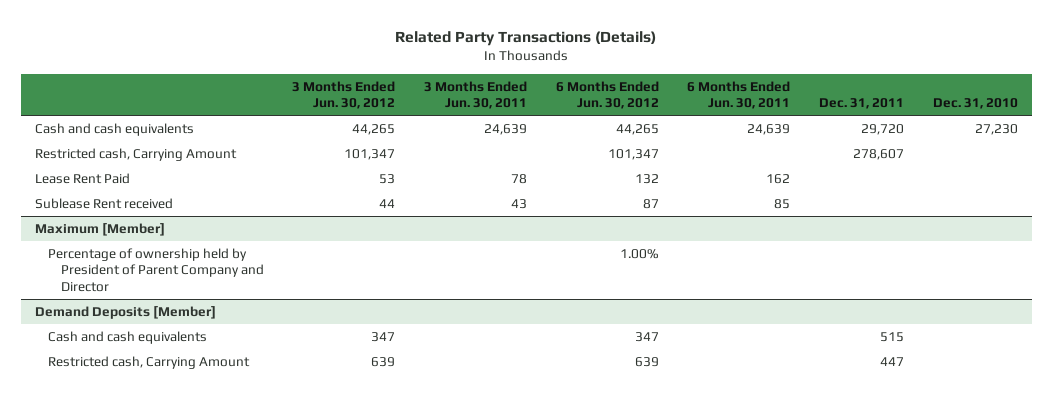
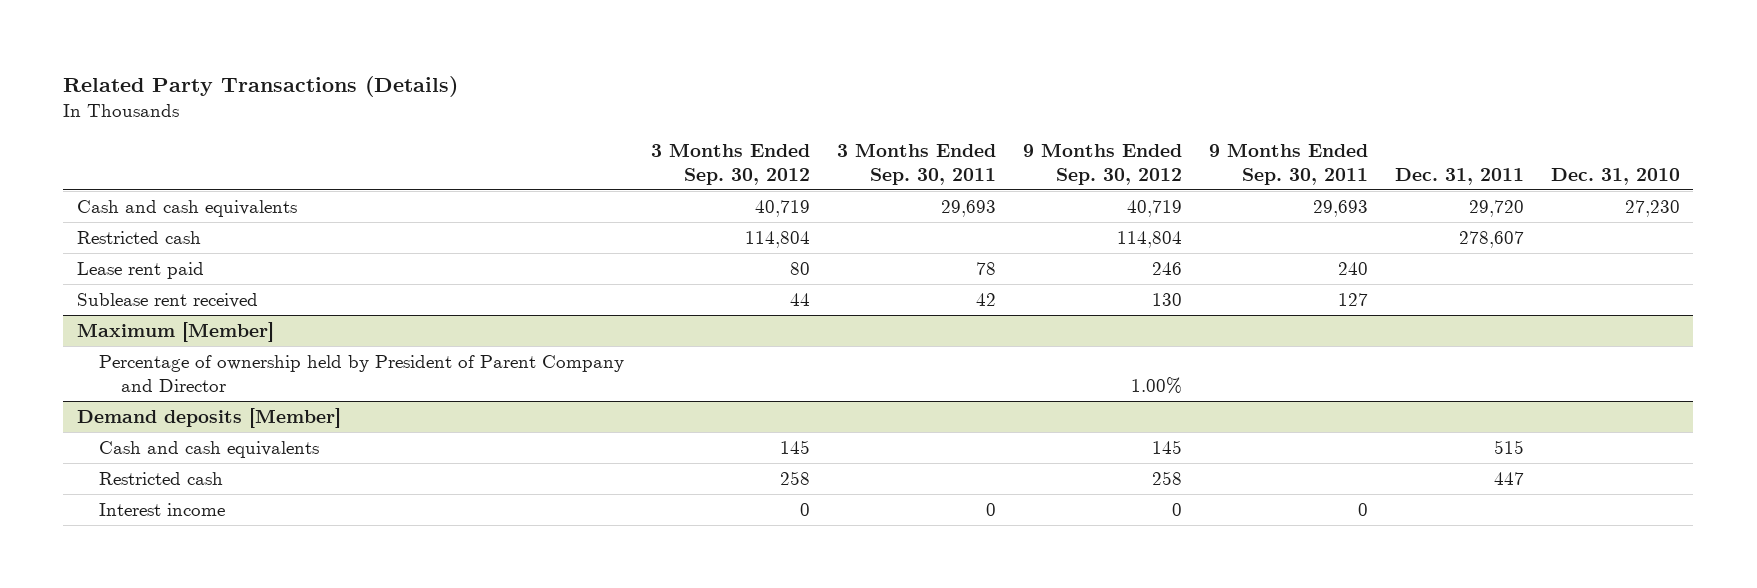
[292,80,396,110] 3 Months Ended Jun. 30, 2012 -> none
[424,80,528,110] 3 Months Ended Jun. 30, 2011 -> none
[555,80,659,110] 6 Months Ended Jun. 30, 2012 -> none
[687,80,791,110] 6 Months Ended Jun. 30, 2011 -> none
none -> [651,143,811,185] 3 Months Ended Sep. 30, 2012
none -> [836,143,996,185] 3 Months Ended Sep. 30, 2011
none -> [1022,143,1182,185] 9 Months Ended Sep. 30, 2012
none -> [1208,143,1368,185] 9 Months Ended Sep. 30, 2011
[35,148,238,162] Restricted cash, Carrying Amount -> [76,231,201,245] Restricted cash
[35,173,131,185] Lease Rent Paid -> [76,262,204,280] Lease rent paid
[35,198,174,210] Sublease Rent received -> [76,293,258,309] Sublease rent received
[35,306,217,320] Demand Deposits [Member] -> [76,408,341,429] Demand deposits [Member]
[48,356,251,370] Restricted cash, Carrying Amount -> [99,472,224,486] Restricted cash
none -> [99,503,226,517] Interest income

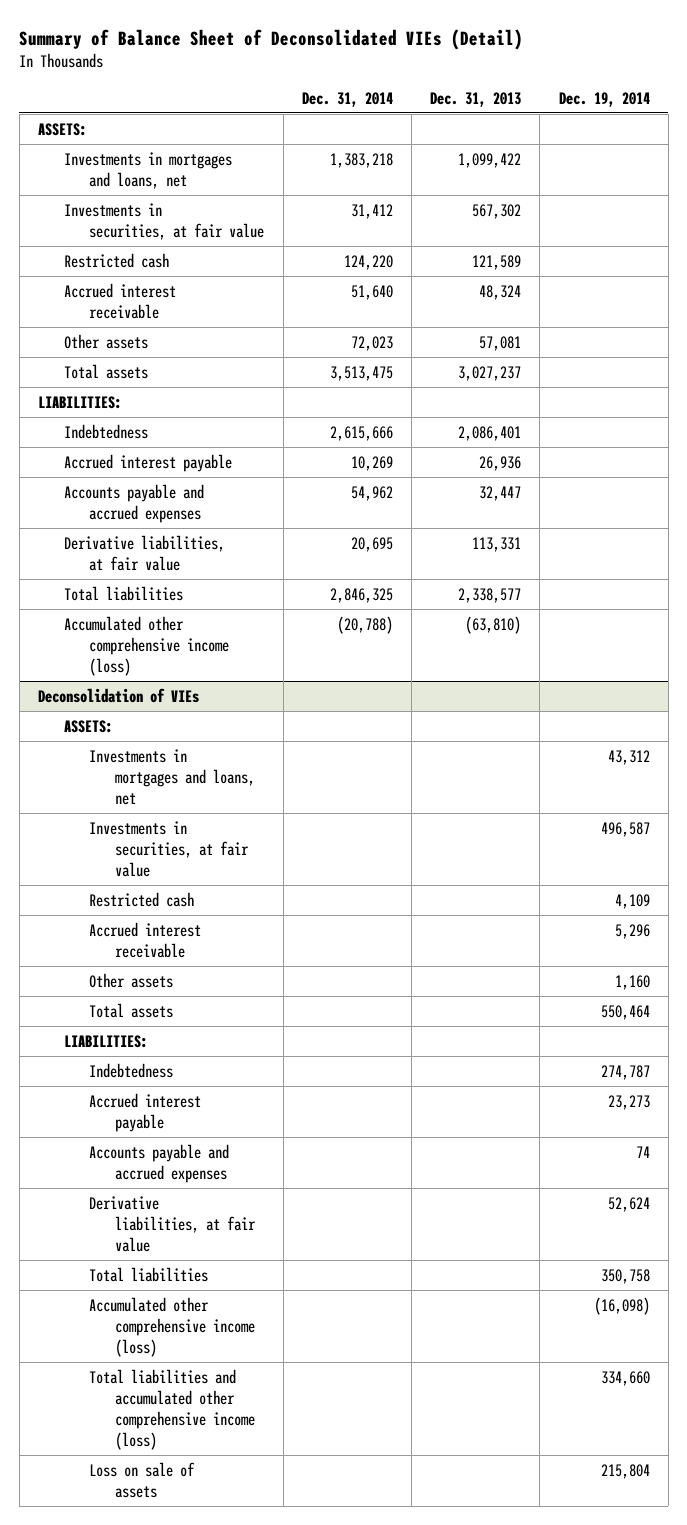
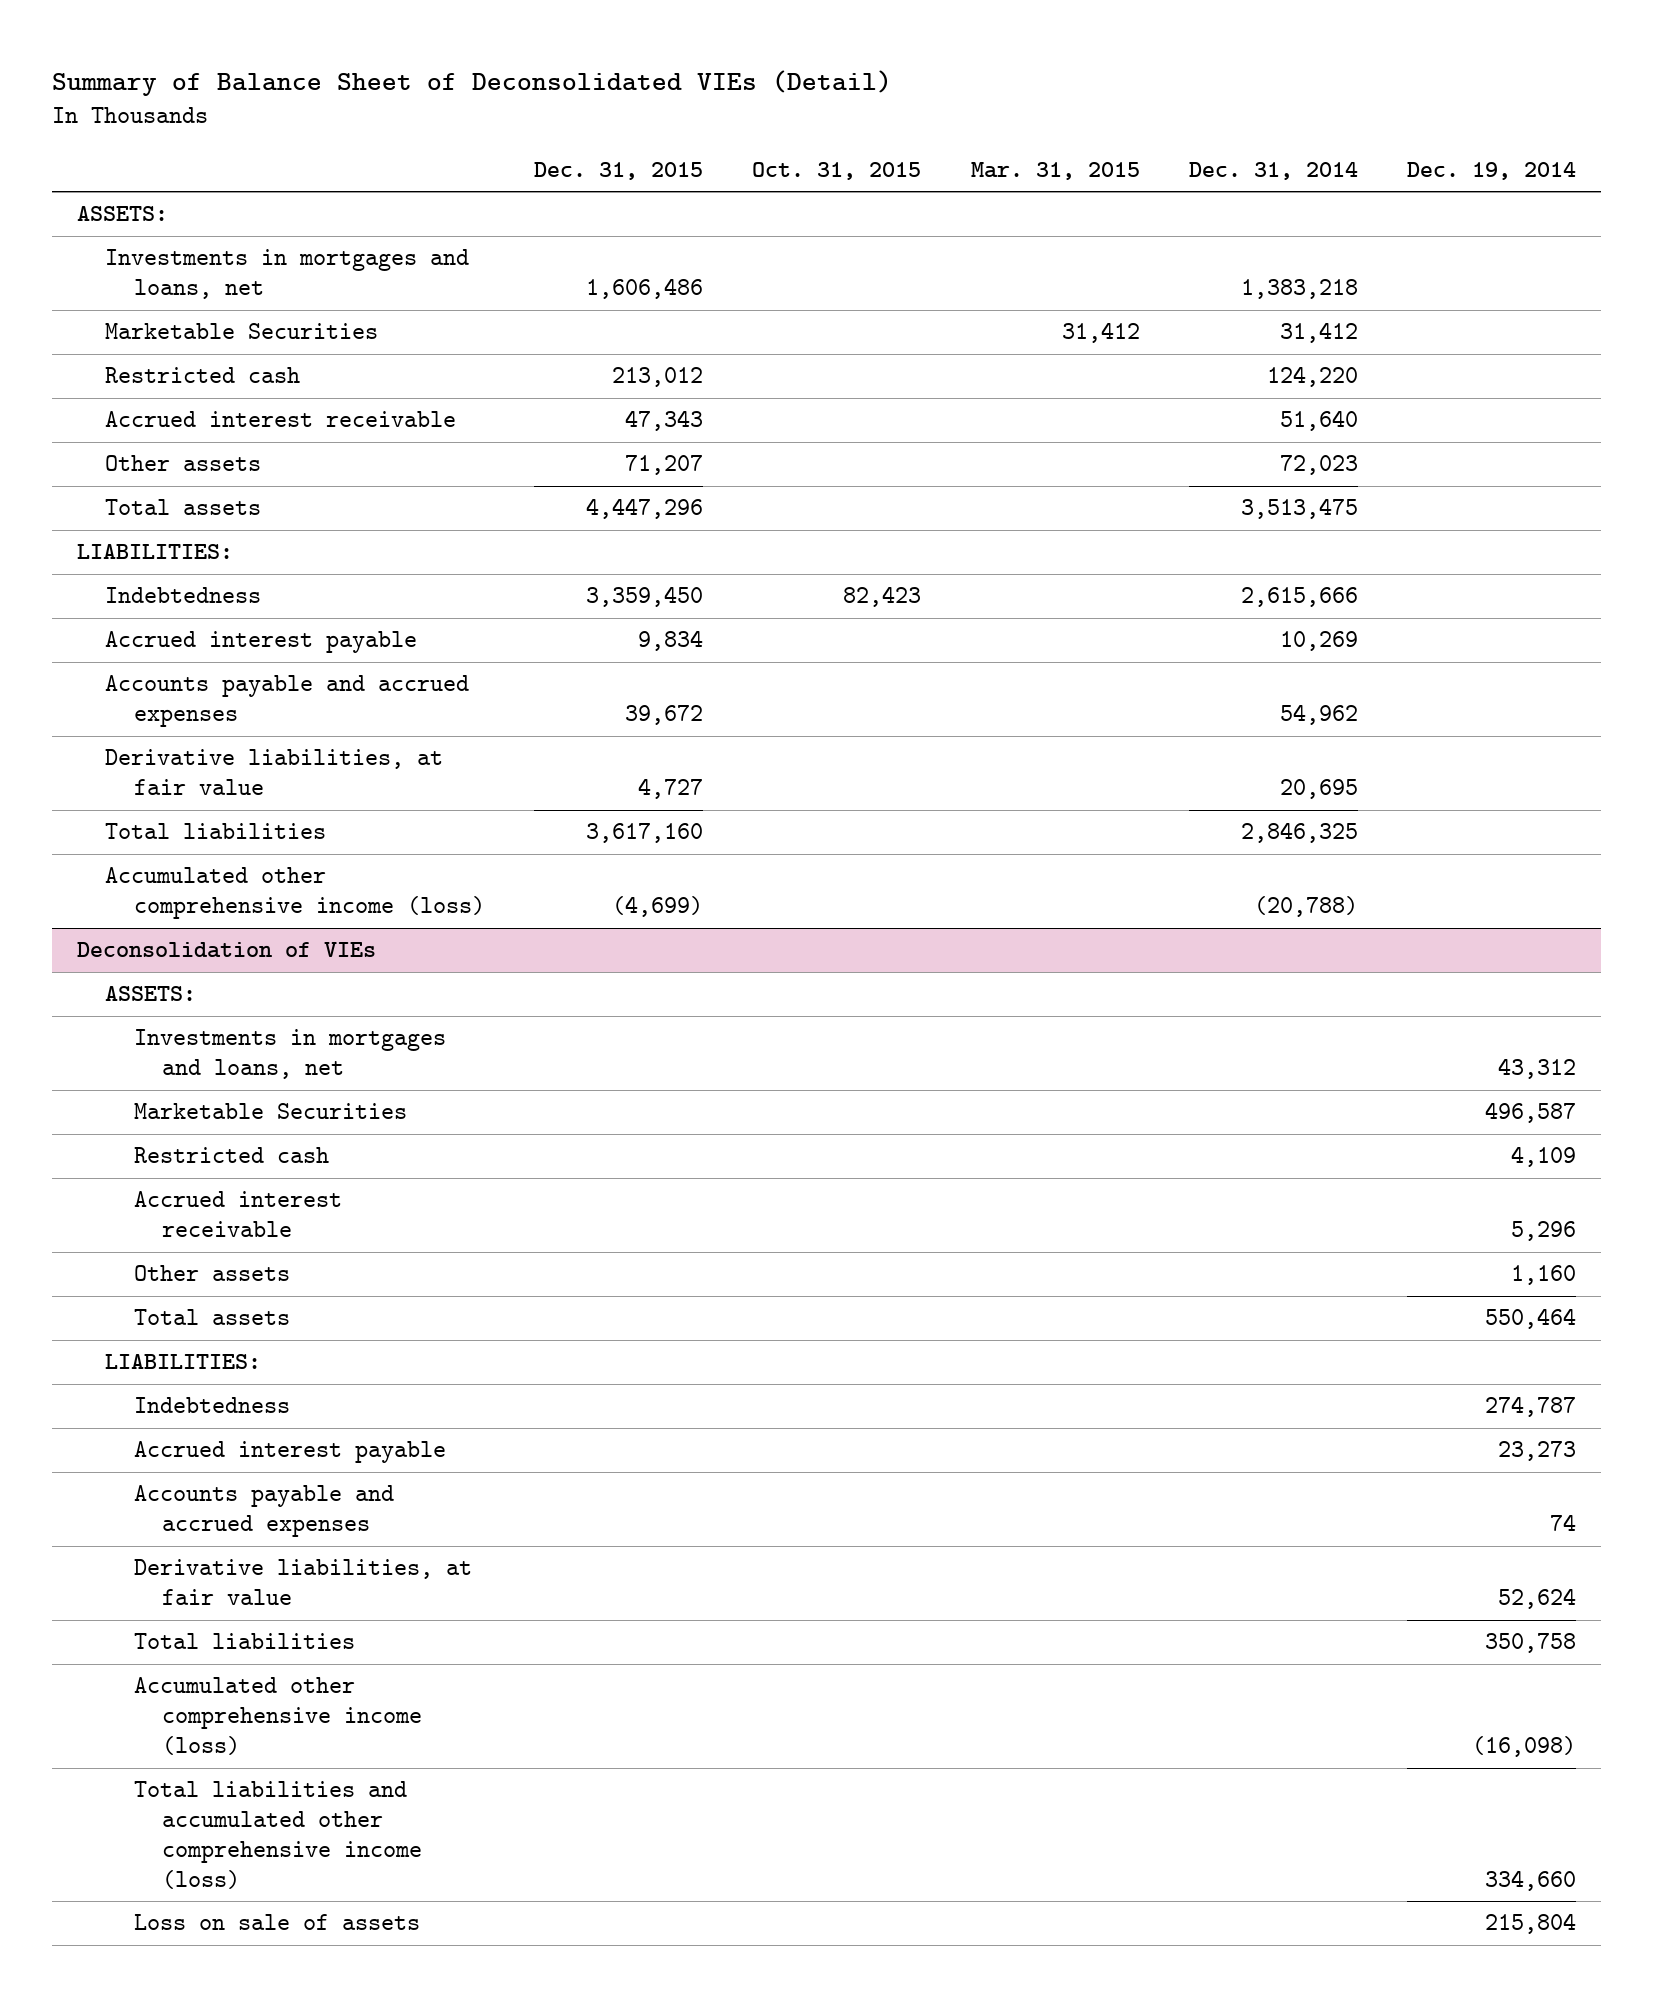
[430,91,522,107] Dec. 31, 2013 -> none
none -> [534,161,704,180] Dec. 31, 2015
none -> [752,161,922,180] Oct. 31, 2015
none -> [970,161,1140,180] Mar. 31, 2015
[63,202,265,240] Investments in securities, at fair value -> [105,323,379,340] Marketable Securities
[89,820,250,877] Investments in securities, at fair value -> [133,1103,407,1120] Marketable Securities

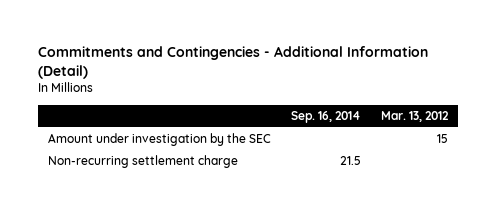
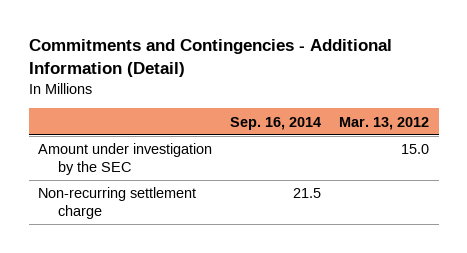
[437,134,449,144] 15 -> [401,144,430,155] 15.0

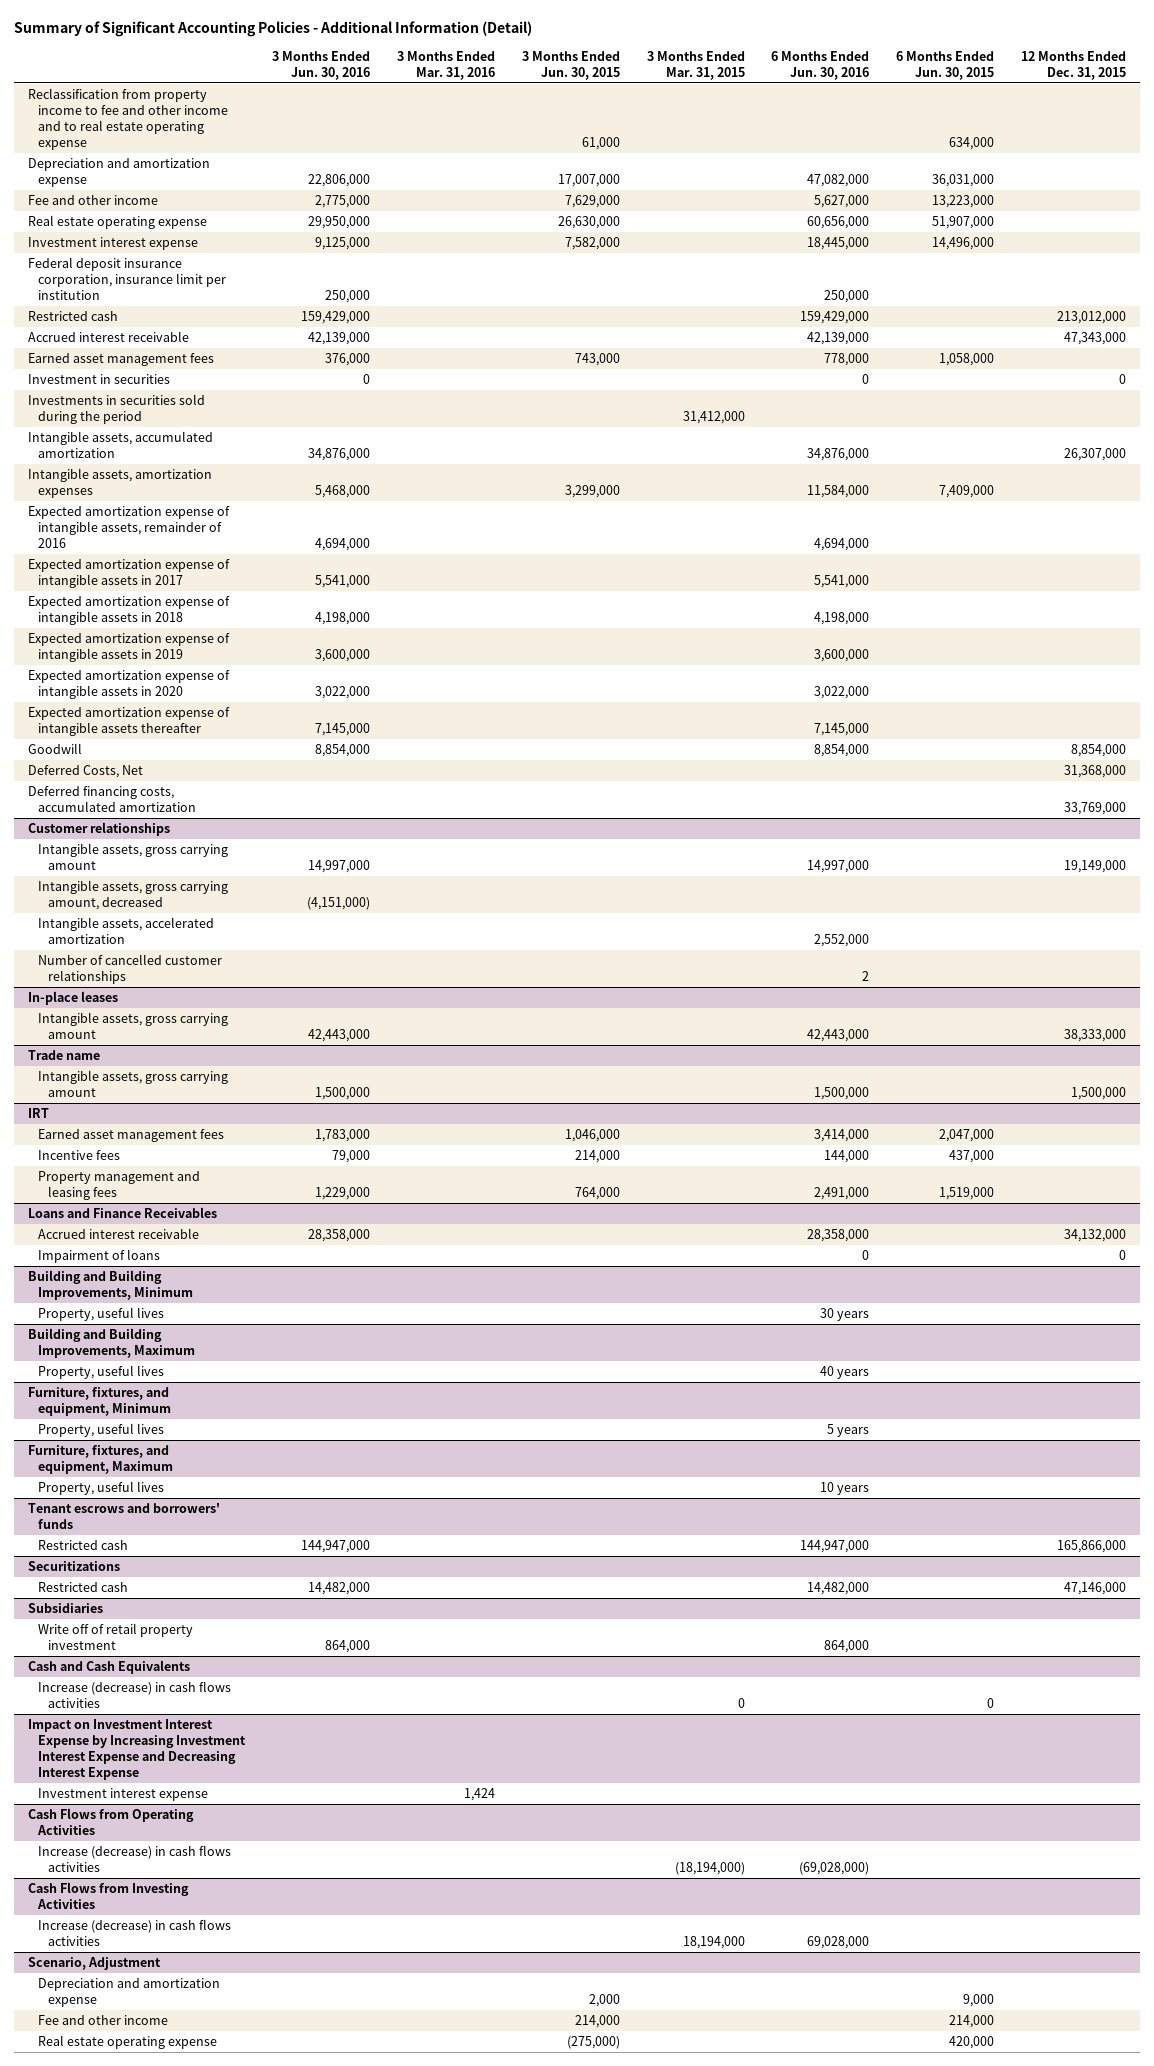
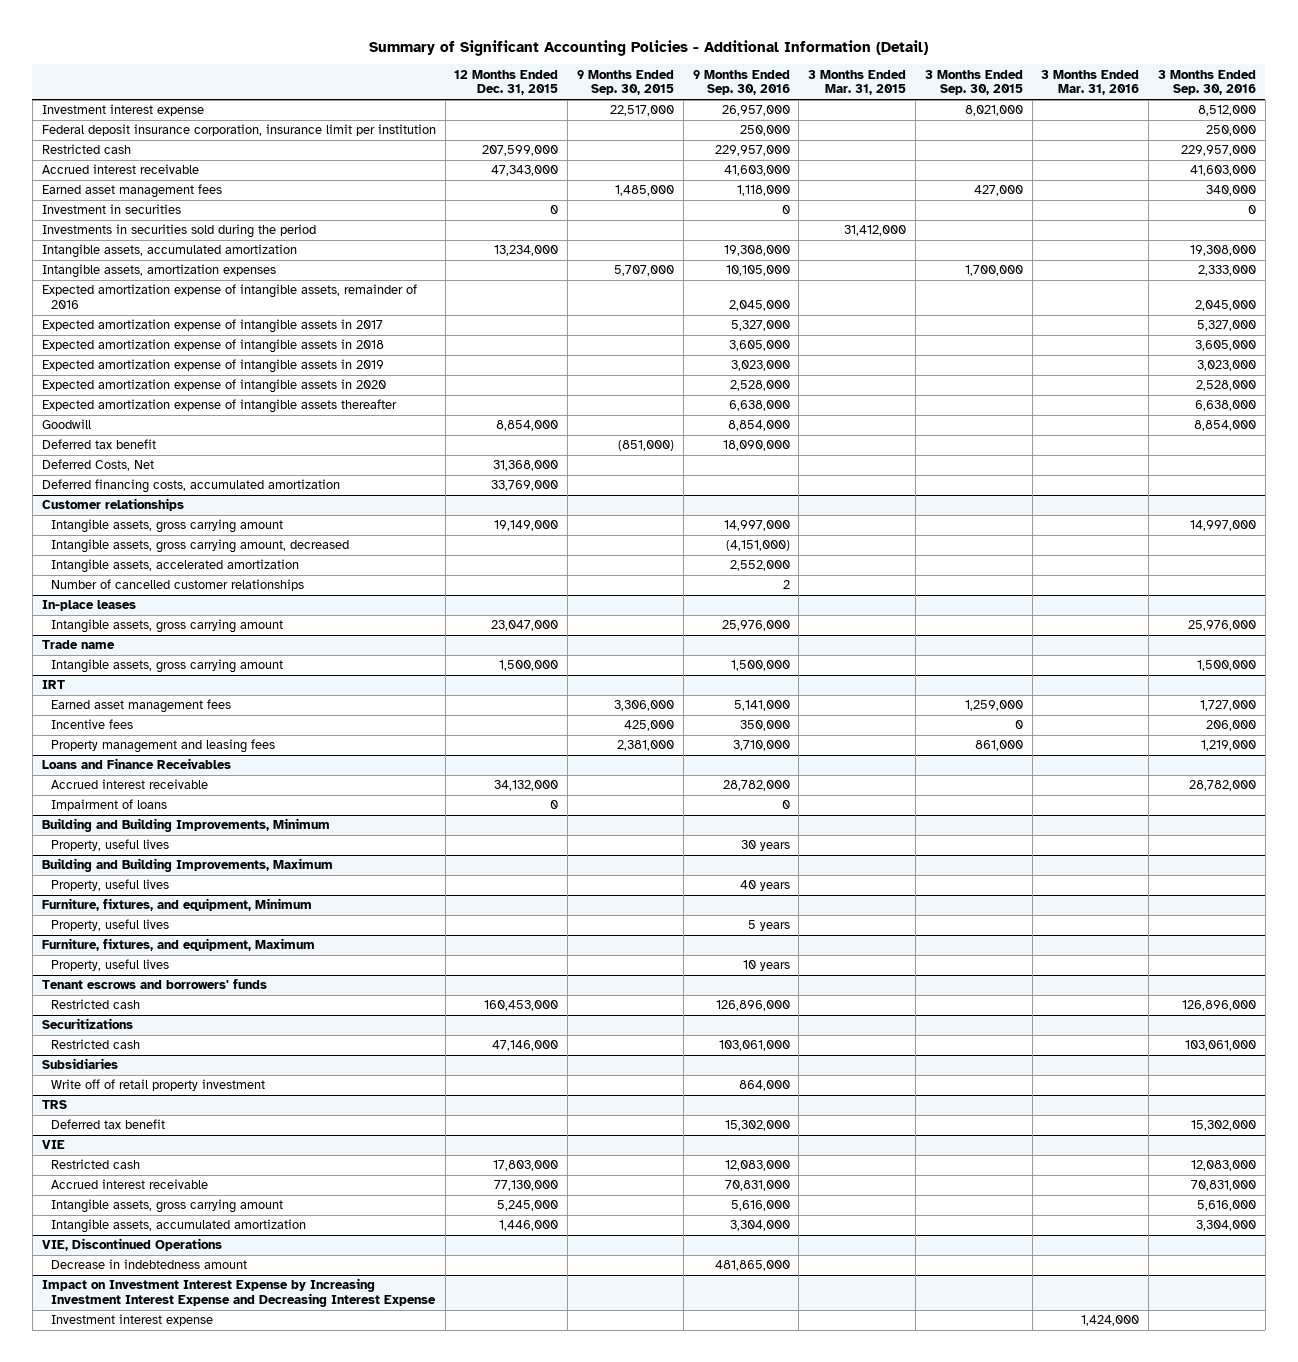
[271,50,370,80] 3 Months Ended Jun. 30, 2016 -> none
[521,50,620,80] 3 Months Ended Jun. 30, 2015 -> none
[771,50,870,80] 6 Months Ended Jun. 30, 2016 -> none
[896,50,995,80] 6 Months Ended Jun. 30, 2015 -> none
none -> [576,69,674,96] 9 Months Ended Sep. 30, 2015
none -> [692,69,790,96] 9 Months Ended Sep. 30, 2016
none -> [924,69,1023,96] 3 Months Ended Sep. 30, 2015
none -> [1158,69,1257,96] 3 Months Ended Sep. 30, 2016
[27,88,228,151] Reclassification from property income to fee and other income and to real estate operating expense -> none
[27,158,210,188] Depreciation and amortization expense -> none
[27,195,158,206] Fee and other income -> none
[27,215,207,230] Real estate operating expense -> none
[1057,311,1127,325] 213,012,000 -> [482,145,559,157] 207,599,000
[1064,448,1127,462] 26,307,000 -> [494,245,559,257] 13,234,000
none -> [41,439,156,450] Deferred tax benefit
[1064,1029,1127,1043] 38,333,000 -> [491,620,559,632] 23,047,000
[1057,1540,1127,1554] 165,866,000 -> [484,1000,559,1012] 160,453,000
[27,1660,190,1675] Cash and Cash Equivalents -> none
[37,1681,231,1709] Increase (decrease) in cash flows activities -> none
none -> [41,1100,67,1110] TRS
none -> [50,1119,165,1130] Deferred tax benefit
none -> [41,1140,65,1150] VIE
none -> [50,1159,140,1170] Restricted cash
none -> [50,1179,208,1190] Accrued interest receivable
none -> [50,1199,283,1214] Intangible assets, gross carrying amount
none -> [50,1219,306,1234] Intangible assets, accumulated amortization
none -> [41,1238,222,1252] VIE, Discontinued Operations
none -> [50,1259,247,1270] Decrease in indebtedness amount
[27,1808,194,1836] Cash Flows from Operating Activities -> none
[37,1845,231,1873] Increase (decrease) in cash flows activities -> none
[27,1882,189,1910] Cash Flows from Investing Activities -> none
[37,1919,231,1947] Increase (decrease) in cash flows activities -> none
[27,1957,161,1971] Scenario, Adjustment -> none
[37,1978,220,2008] Depreciation and amortization expense -> none
[37,2015,168,2026] Fee and other income -> none
[37,2035,217,2050] Real estate operating expense -> none
[463,1788,495,1802] 1,424 -> [1081,1315,1140,1327] 1,424,000

